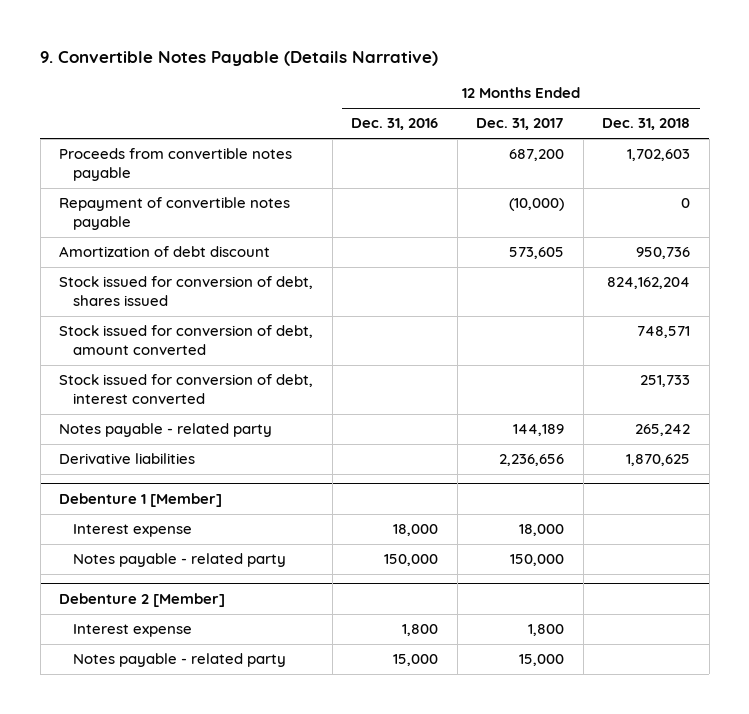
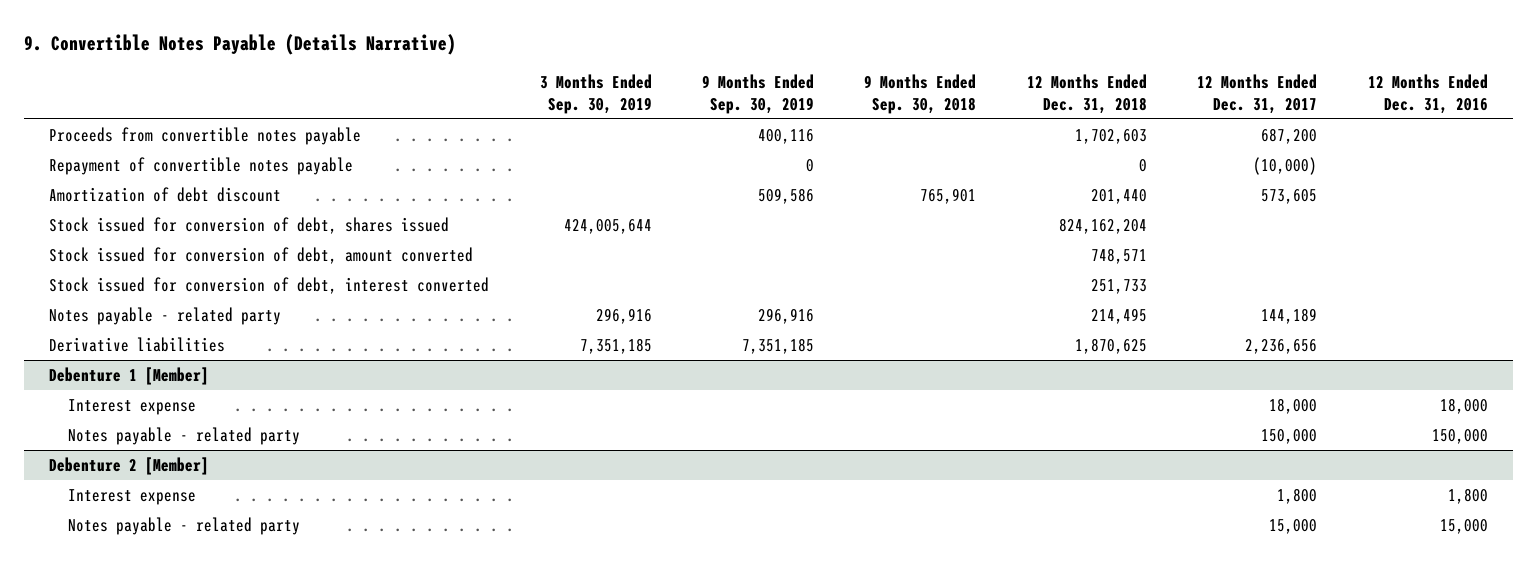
none -> [539,74,652,114] 3 Months Ended Sep. 30, 2019
none -> [701,74,814,114] 9 Months Ended Sep. 30, 2019
none -> [864,74,977,114] 9 Months Ended Sep. 30, 2018
[636,247,691,260] 950,736 -> [1090,188,1147,204] 201,440
[635,424,691,437] 265,242 -> [1090,307,1147,324] 214,495

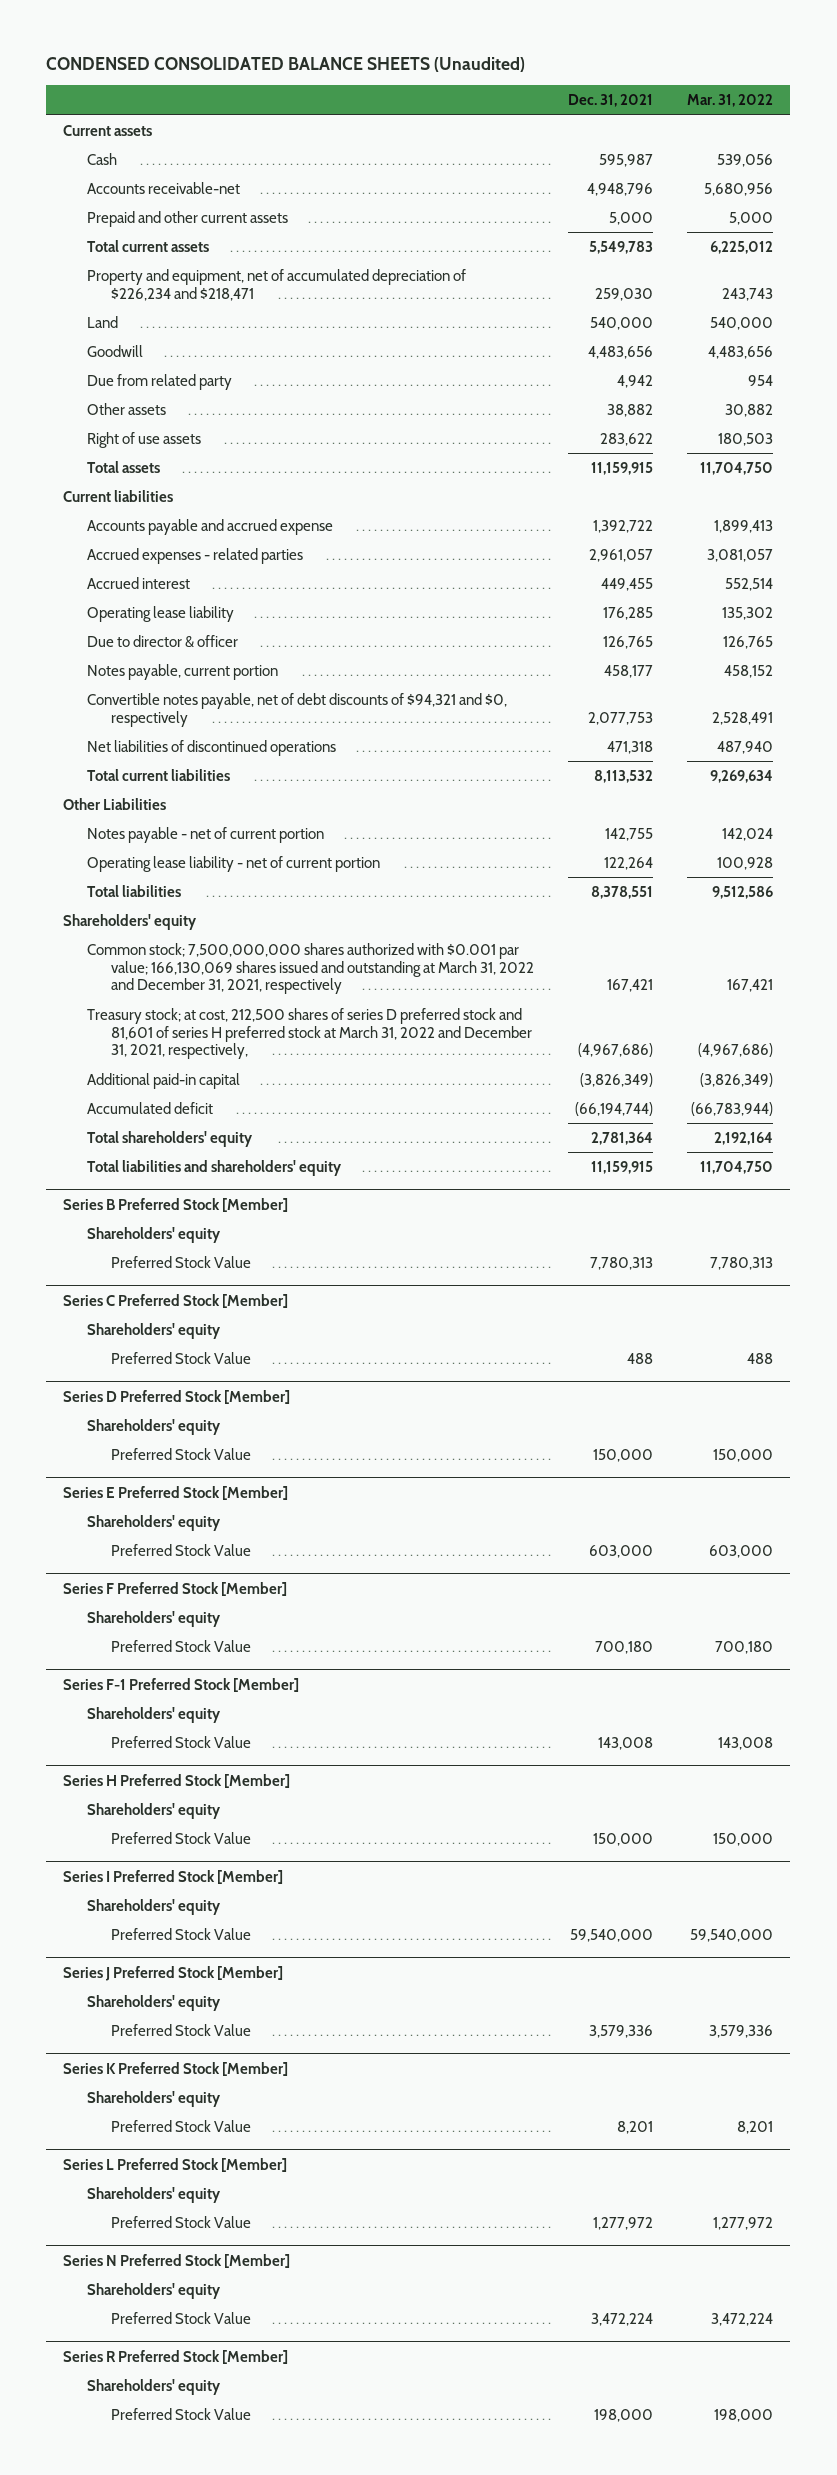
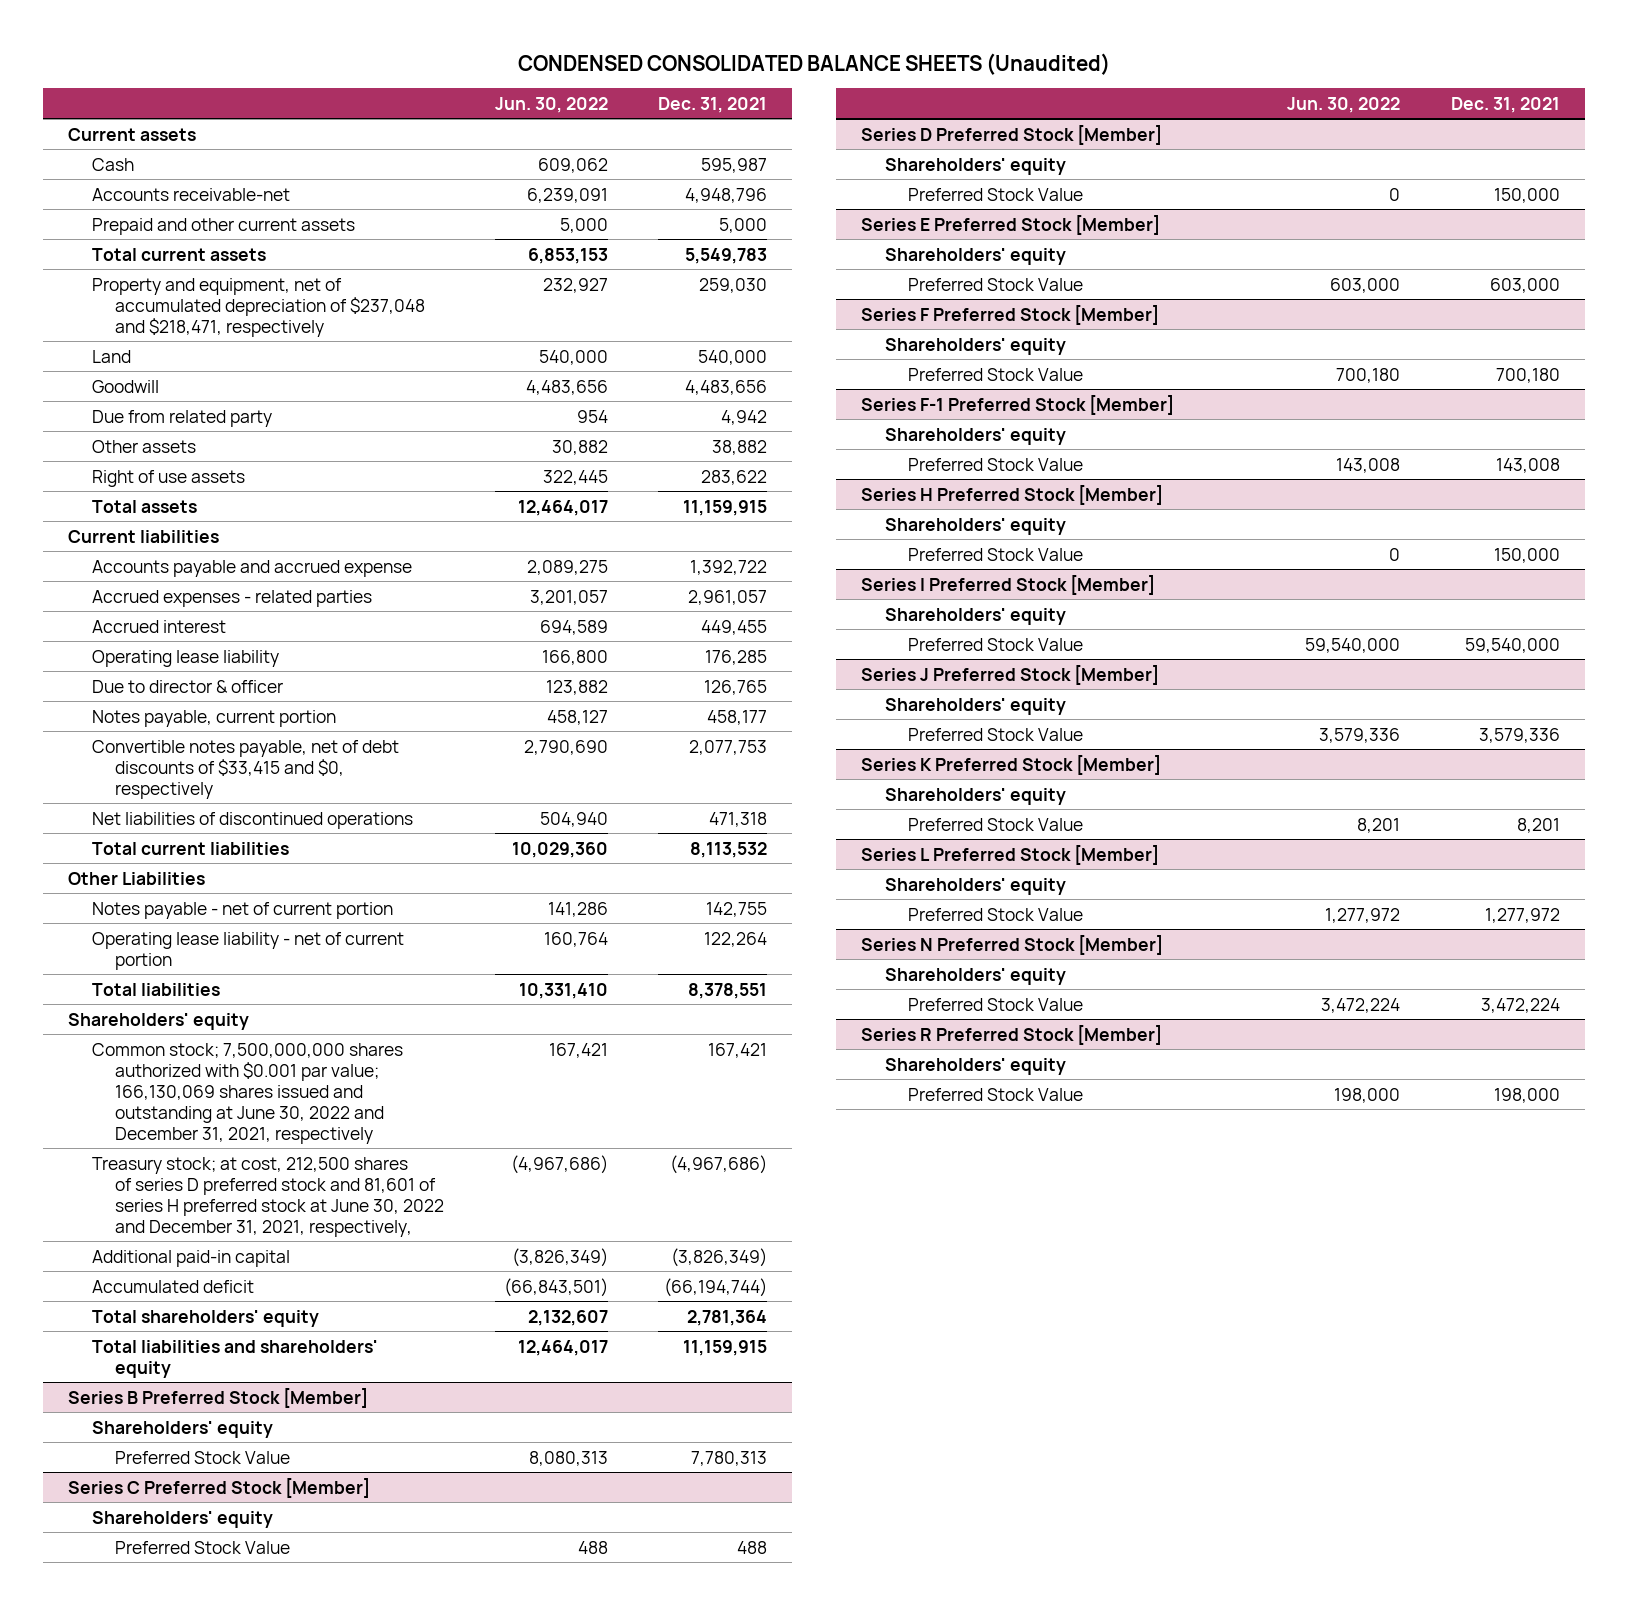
[687,94,774,108] Mar. 31, 2022 -> none
none -> [494,96,608,113] Jun. 30, 2022
[87,268,467,301] Property and equipment, net of accumulated depreciation of $226,234 and $218,471 -> [91,277,426,337] Property and equipment, net of accumulated depreciation of $237,048 and $218,471, respectively
[87,692,508,727] Convertible notes payable, net of debt discounts of $94,321 and $0, respectively -> [91,739,399,799] Convertible notes payable, net of debt discounts of $33,415 and $0, respectively
[87,942,535,995] Common stock; 7,500,000,000 shares authorized with $0.001 par value; 166,130,069 shares issued and outstanding at March 31, 2022 and December 31, 2021, respectively -> [91,1042,403,1144] Common stock; 7,500,000,000 shares authorized with $0.001 par value; 166,130,069 shares issued and outstanding at June 30, 2022 and December 31, 2021, respectively
[87,1007,533,1060] Treasury stock; at cost, 212,500 shares of series D preferred stock and 81,601 of series H preferred stock at March 31, 2022 and December 31, 2021, respectively, -> [91,1156,445,1237] Treasury stock; at cost, 212,500 shares of series D preferred stock and 81,601 of series H preferred stock at June 30, 2022 and December 31, 2021, respectively,

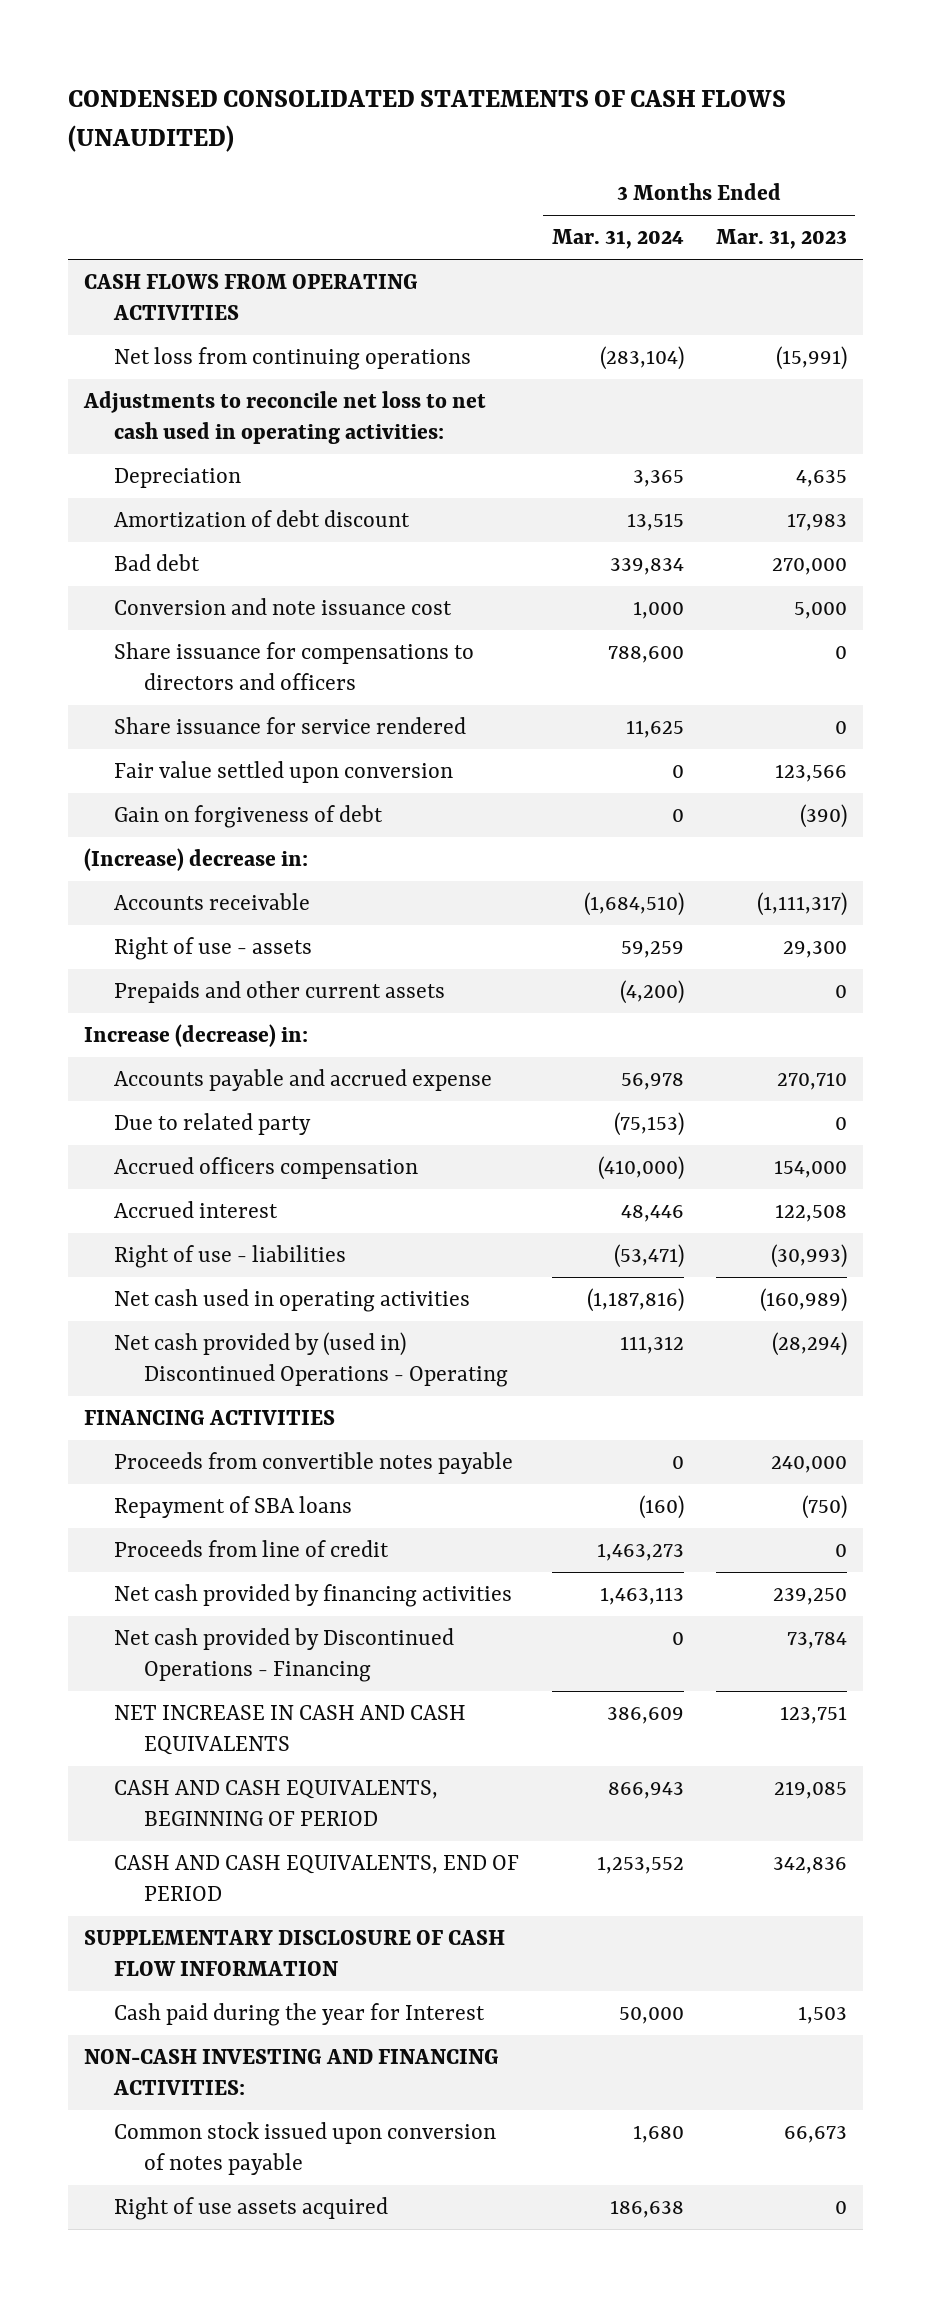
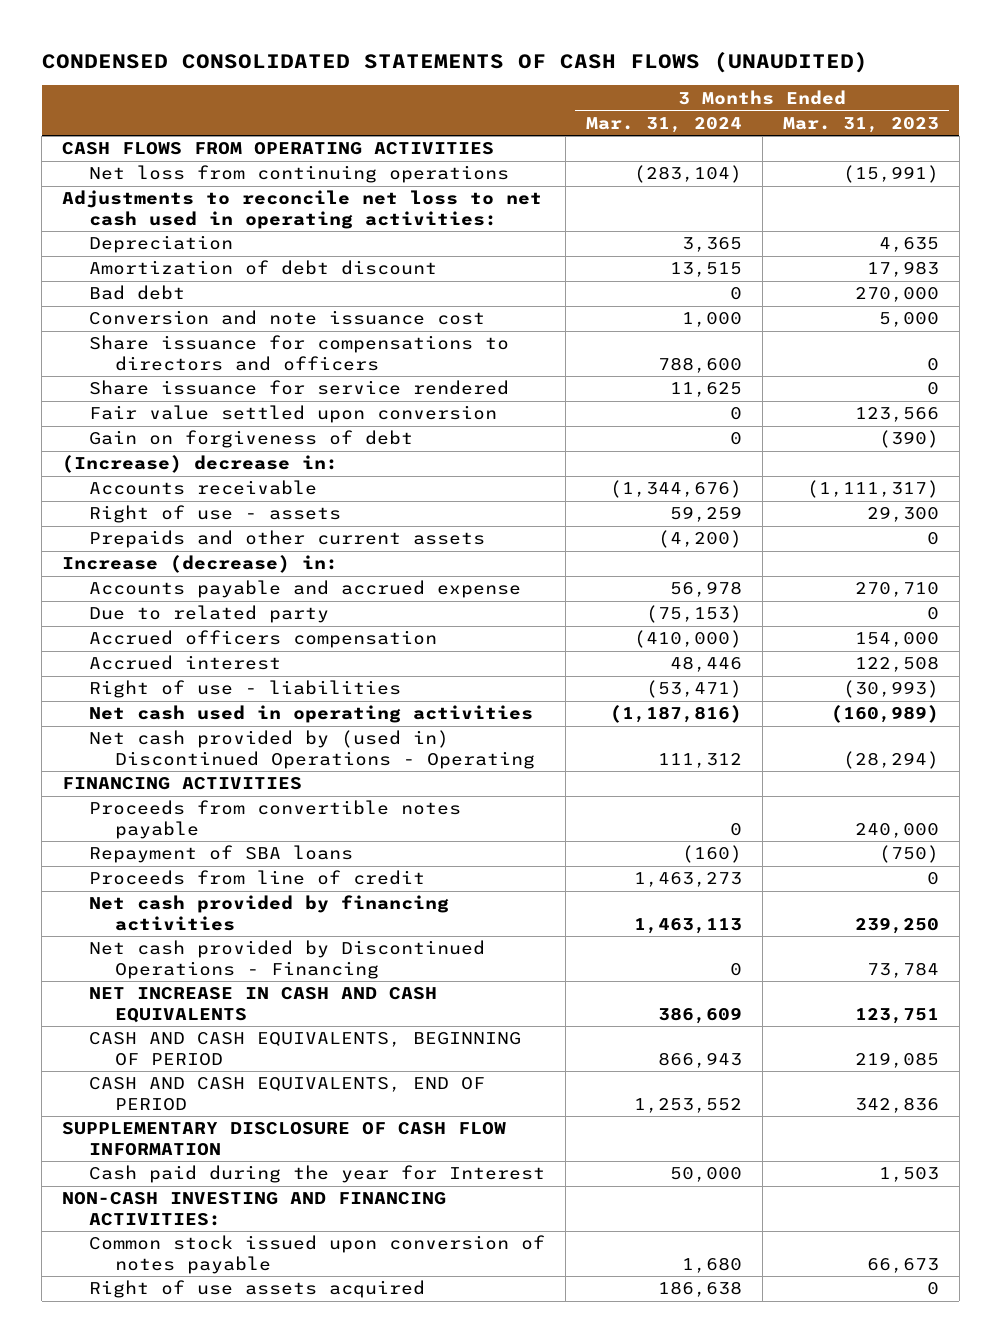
[609,558,684,576] 339,834 -> [729,287,742,301] 0
[583,892,684,917] (1,684,510) -> [609,480,742,499] (1,344,676)

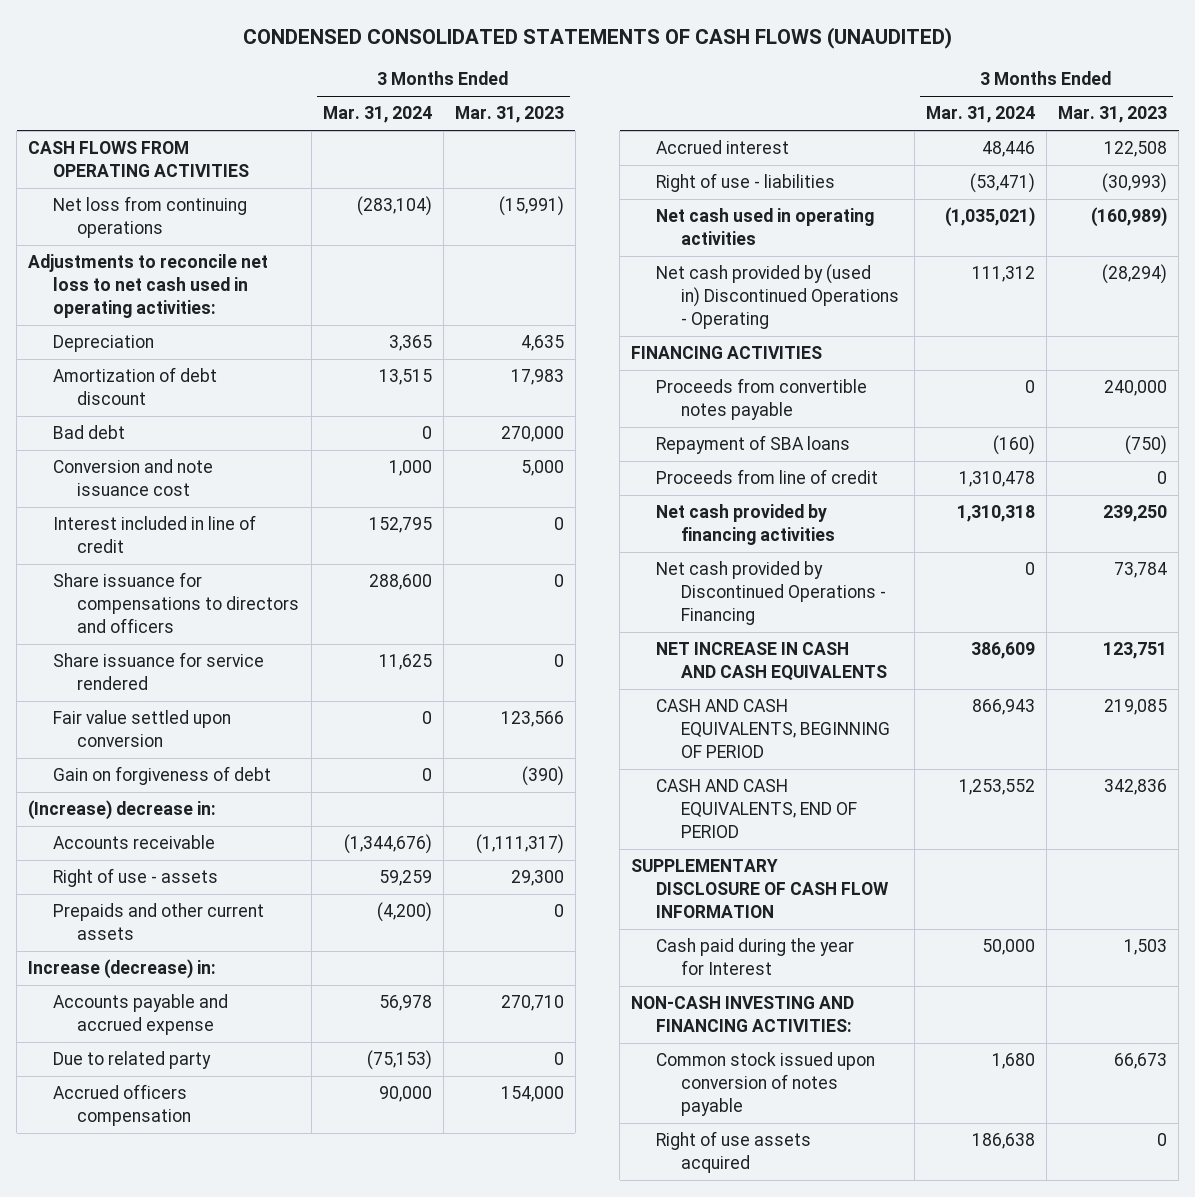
none -> [52,515,256,554] Interest included in line of credit
[657,356,742,373] 788,600 -> [368,574,432,591] 288,600
[633,630,742,649] (410,000) -> [378,1086,432,1103] 90,000
[609,705,742,724] (1,187,816) -> [944,207,1035,228] (1,035,021)
[633,872,742,888] 1,463,273 -> [958,471,1035,488] 1,310,478
[633,917,742,934] 1,463,113 -> [956,505,1035,523] 1,310,318

